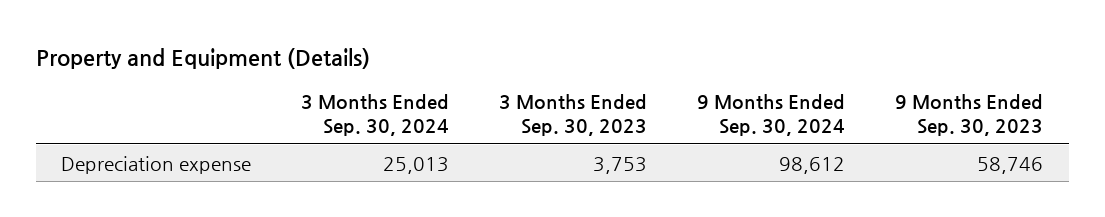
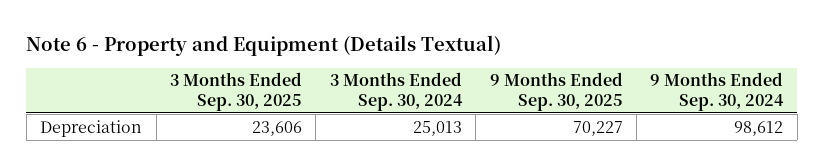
[36,48,371,70] Property and Equipment (Details) -> [26,35,502,57] Note 6 - Property and Equipment (Details Textual)
[499,94,648,136] 3 Months Ended Sep. 30, 2023 -> none
[895,94,1044,136] 9 Months Ended Sep. 30, 2023 -> none
none -> [170,72,303,111] 3 Months Ended Sep. 30, 2025
none -> [489,72,623,111] 9 Months Ended Sep. 30, 2025
[61,155,252,174] Depreciation expense -> [40,119,143,137] Depreciation

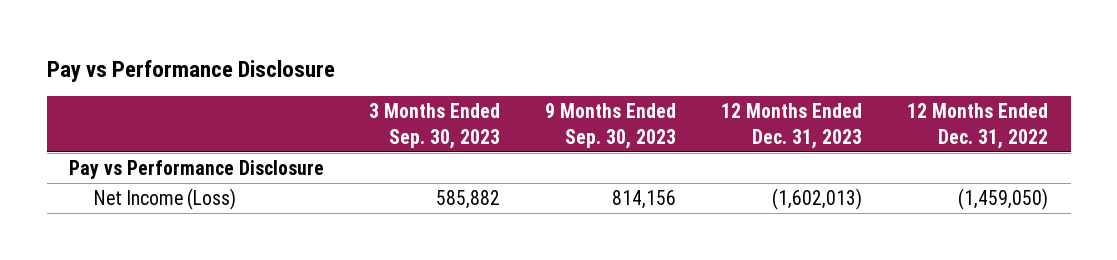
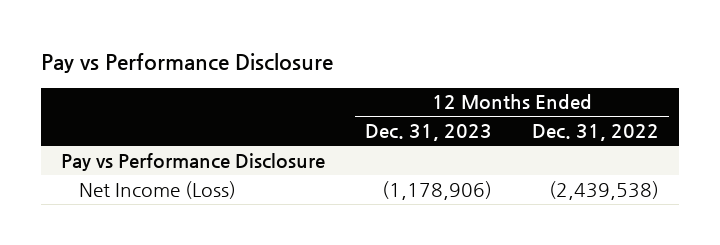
[369,103,501,149] 3 Months Ended Sep. 30, 2023 -> none
[545,103,677,149] 9 Months Ended Sep. 30, 2023 -> none
[772,188,863,211] (1,602,013) -> [381,180,492,200] (1,178,906)
[958,188,1049,211] (1,459,050) -> [548,180,659,200] (2,439,538)

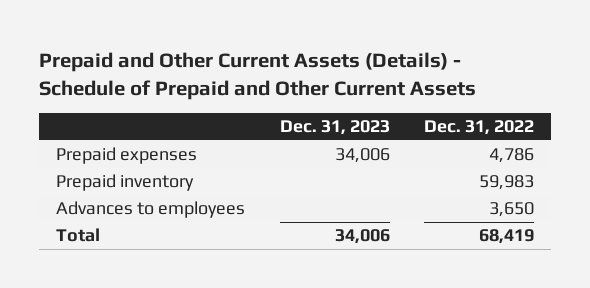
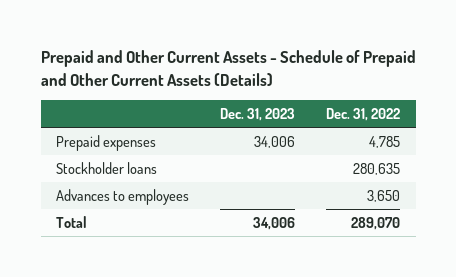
[39,51,477,100] Prepaid and Other Current Assets (Details) - Schedule of Prepaid and Other Current Assets -> [40,50,416,86] Prepaid and Other Current Assets - Schedule of Prepaid and Other Current Assets (Details)
[56,174,195,192] Prepaid inventory -> none
[489,148,535,164] 4,786 -> [369,135,401,148] 4,785
none -> [56,161,158,174] Stockholder loans
[479,229,535,245] 68,419 -> [351,216,401,230] 289,070

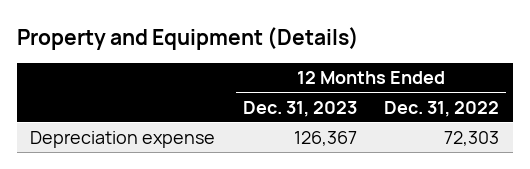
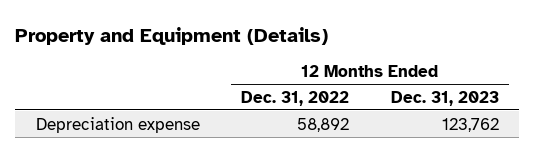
[293,131,357,147] 126,367 -> [441,117,499,132] 123,762
[444,131,500,147] 72,303 -> [297,117,350,132] 58,892

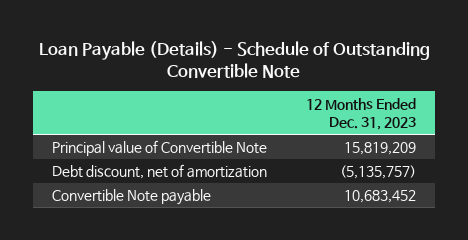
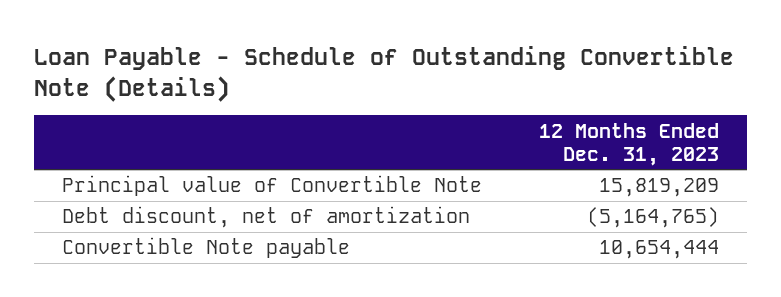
[39,40,431,79] Loan Payable (Details) - Schedule of Outstanding Convertible Note -> [34,45,735,102] Loan Payable - Schedule of Outstanding Convertible Note (Details)
[339,165,416,180] (5,135,757) -> [586,207,719,229] (5,164,765)
[343,190,416,204] 10,683,452 -> [598,240,719,260] 10,654,444

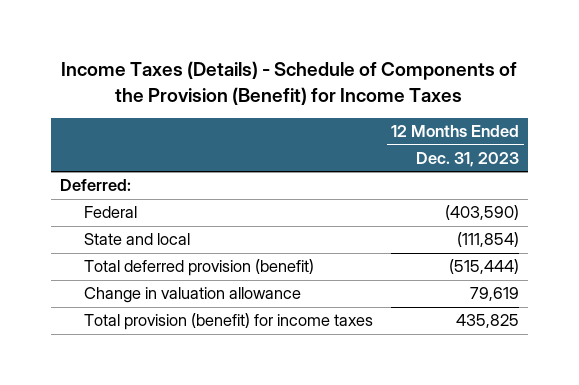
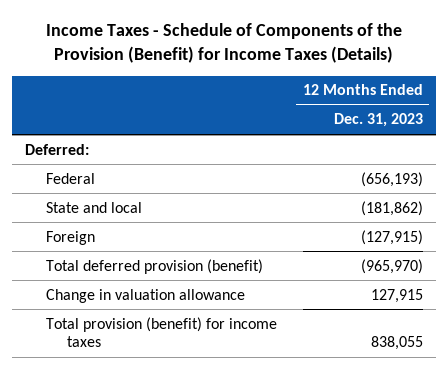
[61,61,518,105] Income Taxes (Details) - Schedule of Components of the Provision (Benefit) for Income Taxes -> [46,23,403,64] Income Taxes - Schedule of Components of the Provision (Benefit) for Income Taxes (Details)
[445,205,520,221] (403,590) -> [360,171,423,187] (656,193)
[457,232,520,248] (111,854) -> [360,200,423,216] (181,862)
none -> [46,230,96,245] Foreign
[449,259,520,275] (515,444) -> [360,258,423,274] (965,970)
[470,287,520,302] 79,619 -> [370,288,423,303] 127,915
[456,314,520,329] 435,825 -> [370,336,423,351] 838,055

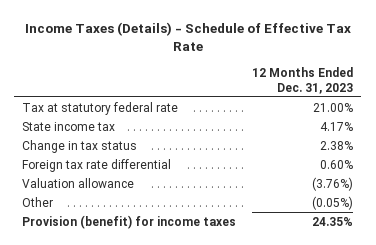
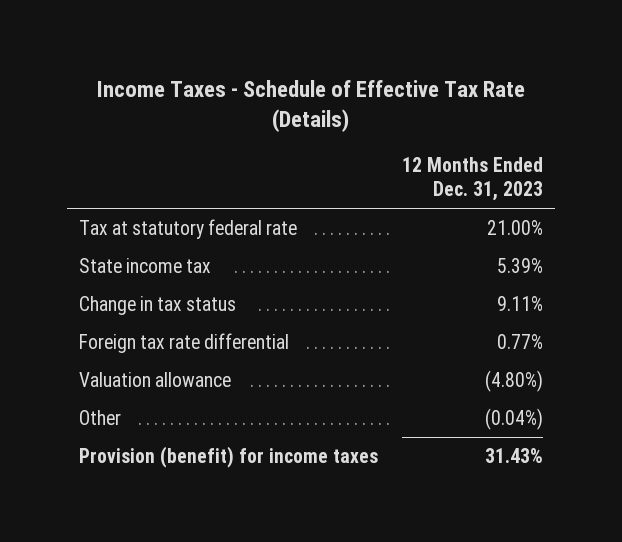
[24,21,351,52] Income Taxes (Details) - Schedule of Effective Tax Rate -> [97,79,526,132] Income Taxes - Schedule of Effective Tax Rate (Details)
[320,121,354,131] 4.17% -> [497,257,544,273] 5.39%
[320,140,354,150] 2.38% -> [497,295,544,311] 9.11%
[320,159,354,169] 0.60% -> [497,333,544,349] 0.77%
[312,176,354,191] (3.76%) -> [485,369,544,392] (4.80%)
[312,195,354,210] (0.05%) -> [485,407,544,430] (0.04%)
[312,216,354,226] 24.35% -> [485,447,544,463] 31.43%

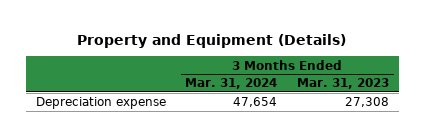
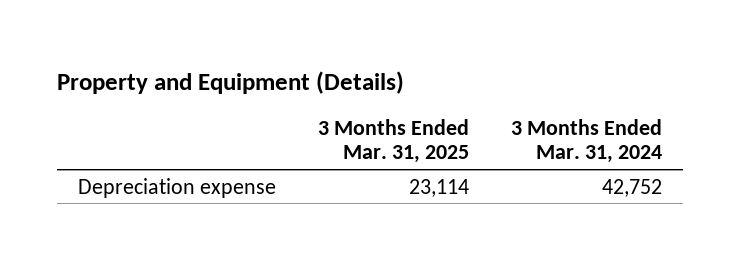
[296,78,389,90] Mar. 31, 2023 -> none
none -> [317,118,469,164] 3 Months Ended Mar. 31, 2025
[233,97,278,108] 47,654 -> [601,178,662,197] 42,752

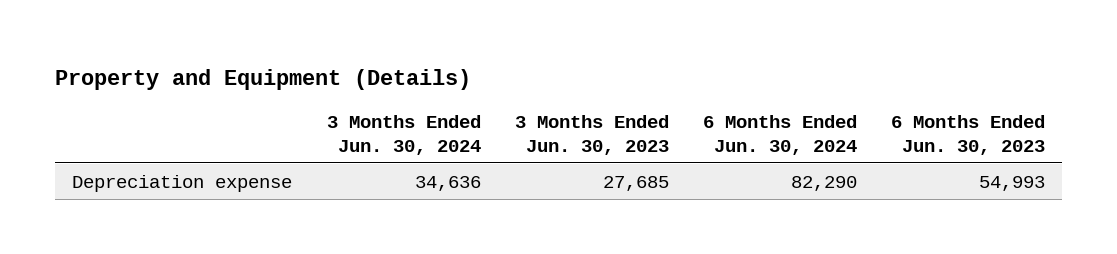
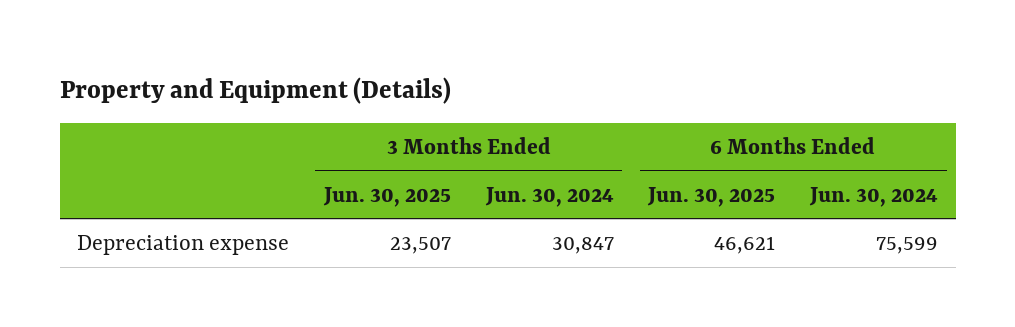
[514,114,669,155] 3 Months Ended Jun. 30, 2023 -> none
[891,114,1046,155] 6 Months Ended Jun. 30, 2023 -> none
none -> [322,186,451,207] Jun. 30, 2025
none -> [647,186,776,207] Jun. 30, 2025
[414,175,481,191] 34,636 -> [551,236,614,254] 30,847
[790,175,857,191] 82,290 -> [876,236,939,254] 75,599

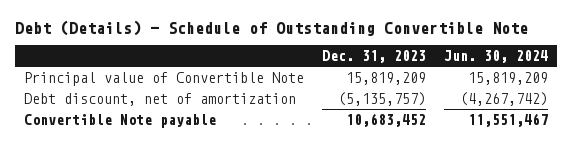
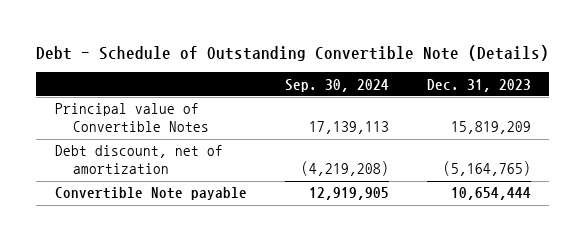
[15,19,529,36] Debt (Details) - Schedule of Outstanding Convertible Note -> [35,44,549,61] Debt - Schedule of Outstanding Convertible Note (Details)
[444,50,549,64] Jun. 30, 2024 -> none
none -> [284,78,389,92] Sep. 30, 2024
[24,71,305,86] Principal value of Convertible Note -> [54,103,210,133] Principal value of Convertible Notes
[338,91,427,106] (5,135,757) -> [442,161,531,177] (5,164,765)
[346,112,427,127] 10,683,452 -> [450,187,531,201] 10,654,444

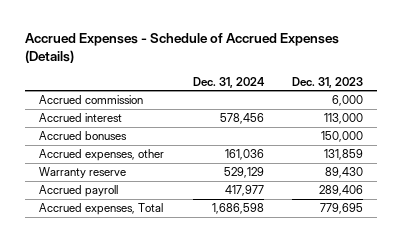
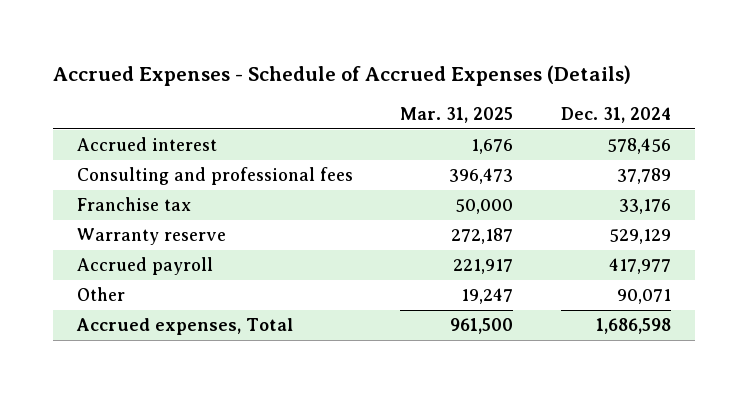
[292,76,364,88] Dec. 31, 2023 -> none
none -> [400,107,514,124] Mar. 31, 2025
[38,95,143,105] Accrued commission -> none
[38,131,127,141] Accrued bonuses -> none
[38,149,164,162] Accrued expenses, other -> none
none -> [76,167,353,186] Consulting and professional fees
none -> [76,197,191,212] Franchise tax
none -> [76,287,125,302] Other

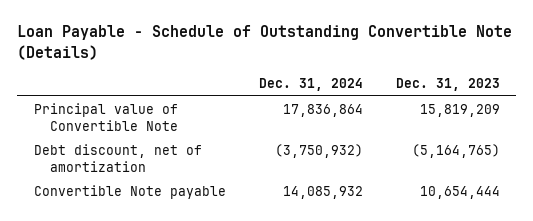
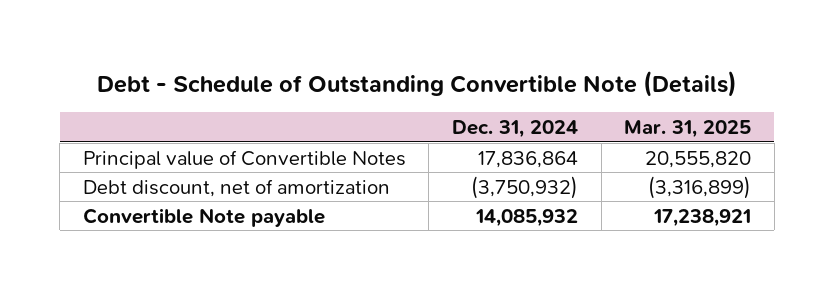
[17,25,513,60] Loan Payable - Schedule of Outstanding Convertible Note (Details) -> [96,70,737,97] Debt - Schedule of Outstanding Convertible Note (Details)
[395,77,500,91] Dec. 31, 2023 -> none
none -> [624,119,752,138] Mar. 31, 2025
[33,103,179,131] Principal value of Convertible Note -> [82,149,406,169] Principal value of Convertible Notes

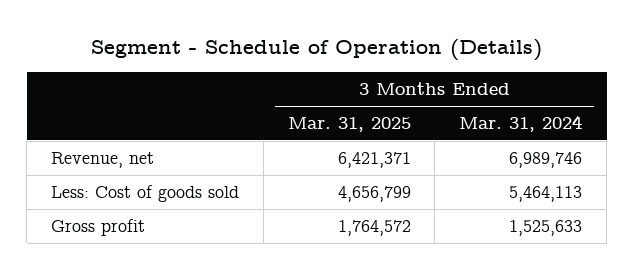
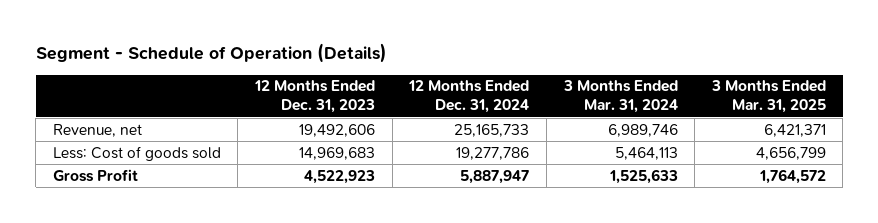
none -> [253,80,375,114] 12 Months Ended Dec. 31, 2023
none -> [408,80,530,114] 12 Months Ended Dec. 31, 2024
[50,219,145,237] Gross profit -> [52,168,138,182] Gross Profit

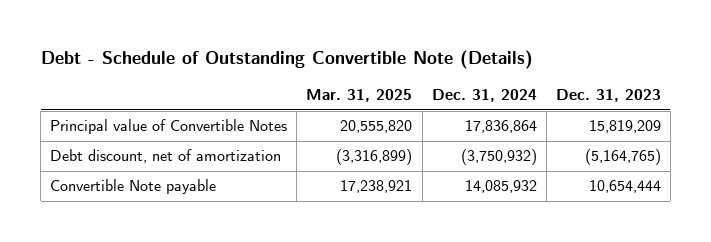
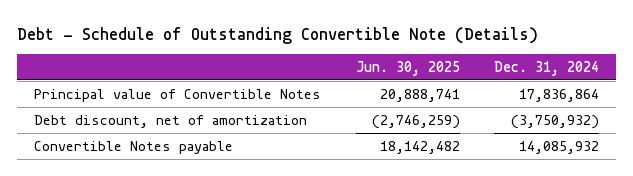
[306,89,413,103] Mar. 31, 2025 -> none
[555,89,661,103] Dec. 31, 2023 -> none
none -> [355,60,460,76] Jun. 30, 2025
[50,179,217,195] Convertible Note payable -> [34,140,234,154] Convertible Notes payable

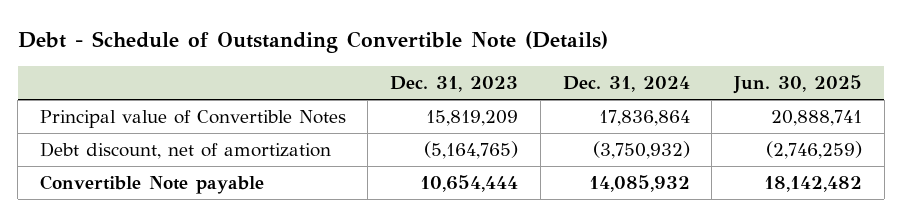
none -> [390,75,519,92] Dec. 31, 2023
[34,140,234,154] Convertible Notes payable -> [39,175,264,195] Convertible Note payable

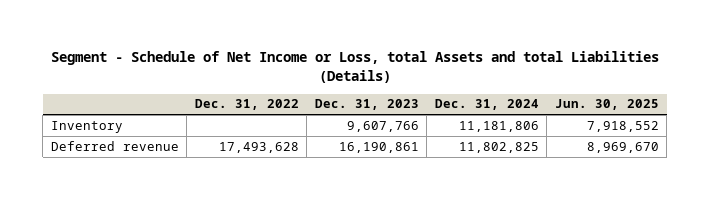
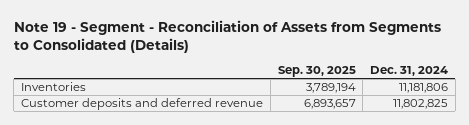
[50,51,659,84] Segment - Schedule of Net Income or Loss, total Assets and total Liabilities (Details) -> [13,19,441,53] Note 19 - Segment - Reconciliation of Assets from Segments to Consolidated (Details)
[194,99,299,111] Dec. 31, 2022 -> none
[314,99,419,111] Dec. 31, 2023 -> none
[554,99,659,111] Jun. 30, 2025 -> none
none -> [277,65,356,77] Sep. 30, 2025
[50,120,123,133] Inventory -> [21,82,87,92] Inventories
[50,140,179,151] Deferred revenue -> [21,98,264,111] Customer deposits and deferred revenue

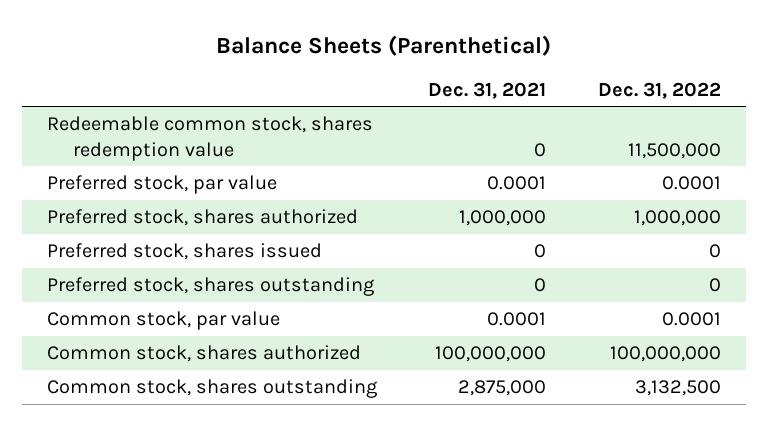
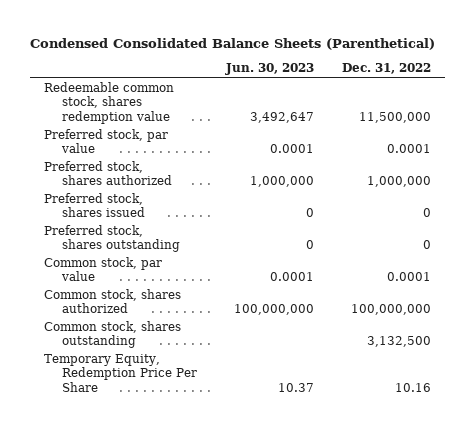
[215,34,551,56] Balance Sheets (Parenthetical) -> [30,37,436,50] Condensed Consolidated Balance Sheets (Parenthetical)
[428,81,547,99] Dec. 31, 2021 -> none
none -> [224,63,314,76] Jun. 30, 2023
none -> [44,354,198,392] Temporary Equity, Redemption Price Per Share

